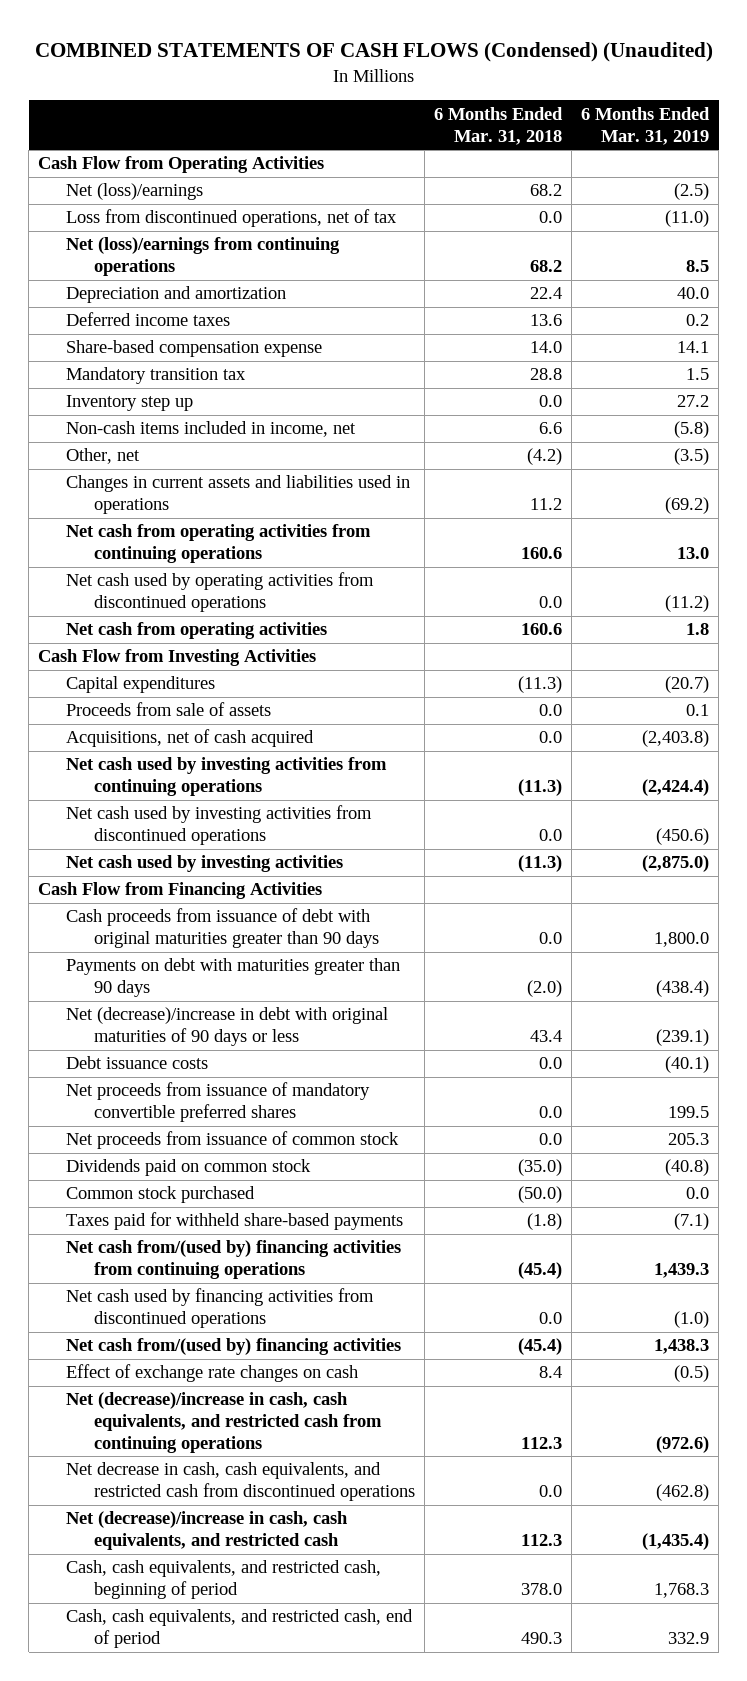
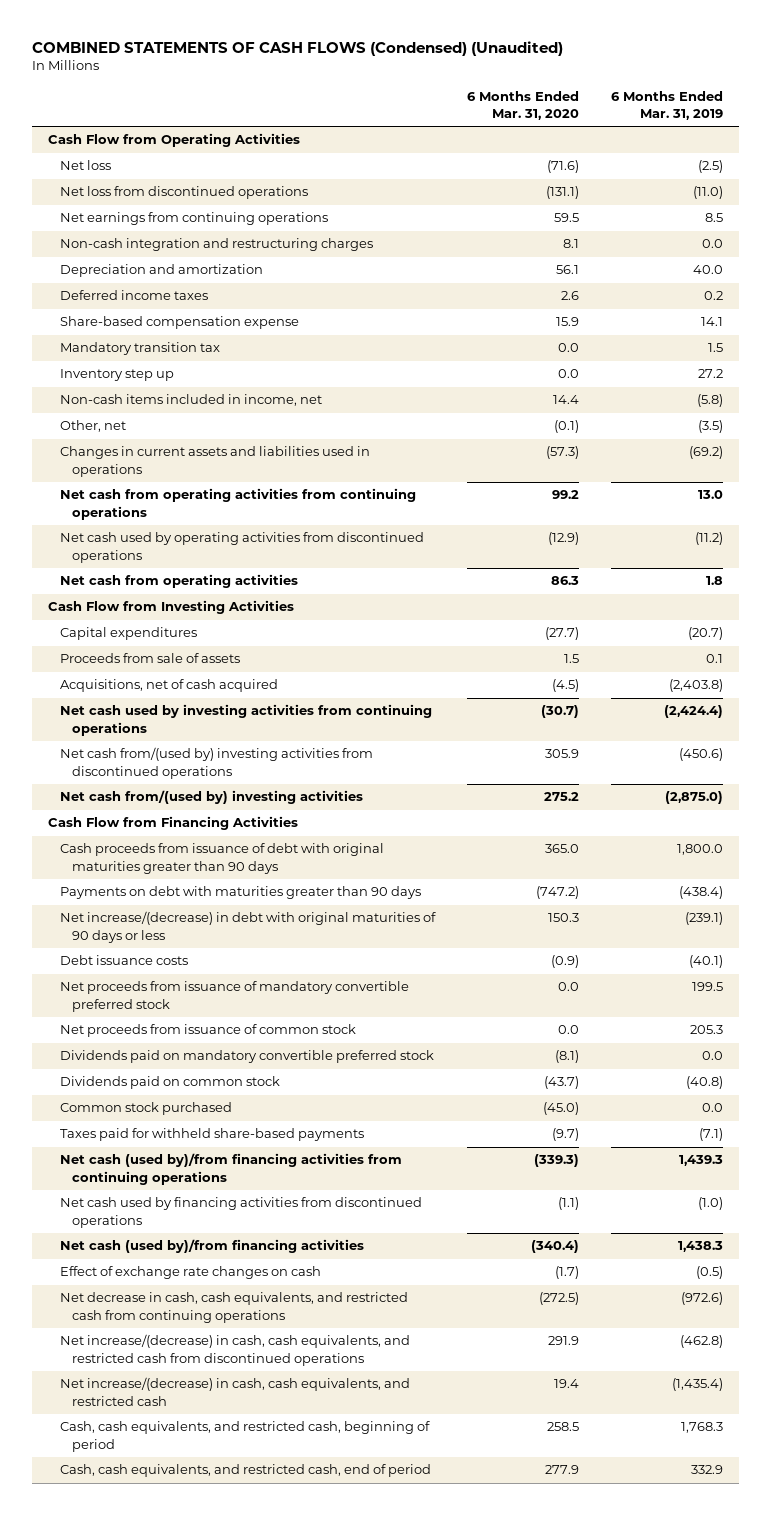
[434,106,564,145] 6 Months Ended Mar. 31, 2018 -> none
none -> [466,91,579,121] 6 Months Ended Mar. 31, 2020
[66,183,204,201] Net (loss)/earnings -> [59,160,111,171] Net loss
[66,209,398,228] Loss from discontinued operations, net of tax -> [59,186,308,200] Net loss from discontinued operations
[66,237,341,277] Net (loss)/earnings from continuing operations -> [59,212,328,226] Net earnings from continuing operations
none -> [59,238,373,252] Non-cash integration and restructuring charges
[66,805,373,846] Net cash used by investing activities from discontinued operations -> [59,747,373,779] Net cash from/(used by) investing activities from discontinued operations
[66,855,344,873] Net cash used by investing activities -> [59,790,363,805] Net cash from/(used by) investing activities
[66,1007,389,1047] Net (decrease)/increase in debt with original maturities of 90 days or less -> [59,911,436,943] Net increase/(decrease) in debt with original maturities of 90 days or less
[66,1082,371,1123] Net proceeds from issuance of mandatory convertible preferred shares -> [59,981,409,1012] Net proceeds from issuance of mandatory convertible preferred stock
none -> [59,1050,434,1064] Dividends paid on mandatory convertible preferred stock
[66,1240,402,1280] Net cash from/(used by) financing activities from continuing operations -> [59,1153,402,1185] Net cash (used by)/from financing activities from continuing operations
[66,1338,402,1356] Net cash from/(used by) financing activities -> [59,1239,364,1254] Net cash (used by)/from financing activities
[66,1392,383,1454] Net (decrease)/increase in cash, cash equivalents, and restricted cash from continuing operations -> [59,1292,408,1323] Net decrease in cash, cash equivalents, and restricted cash from continuing operations
[66,1462,416,1502] Net decrease in cash, cash equivalents, and restricted cash from discontinued operations -> [59,1334,410,1366] Net increase/(decrease) in cash, cash equivalents, and restricted cash from discontinued operations
[66,1511,349,1551] Net (decrease)/increase in cash, cash equivalents, and restricted cash -> [59,1377,410,1406] Net increase/(decrease) in cash, cash equivalents, and restricted cash

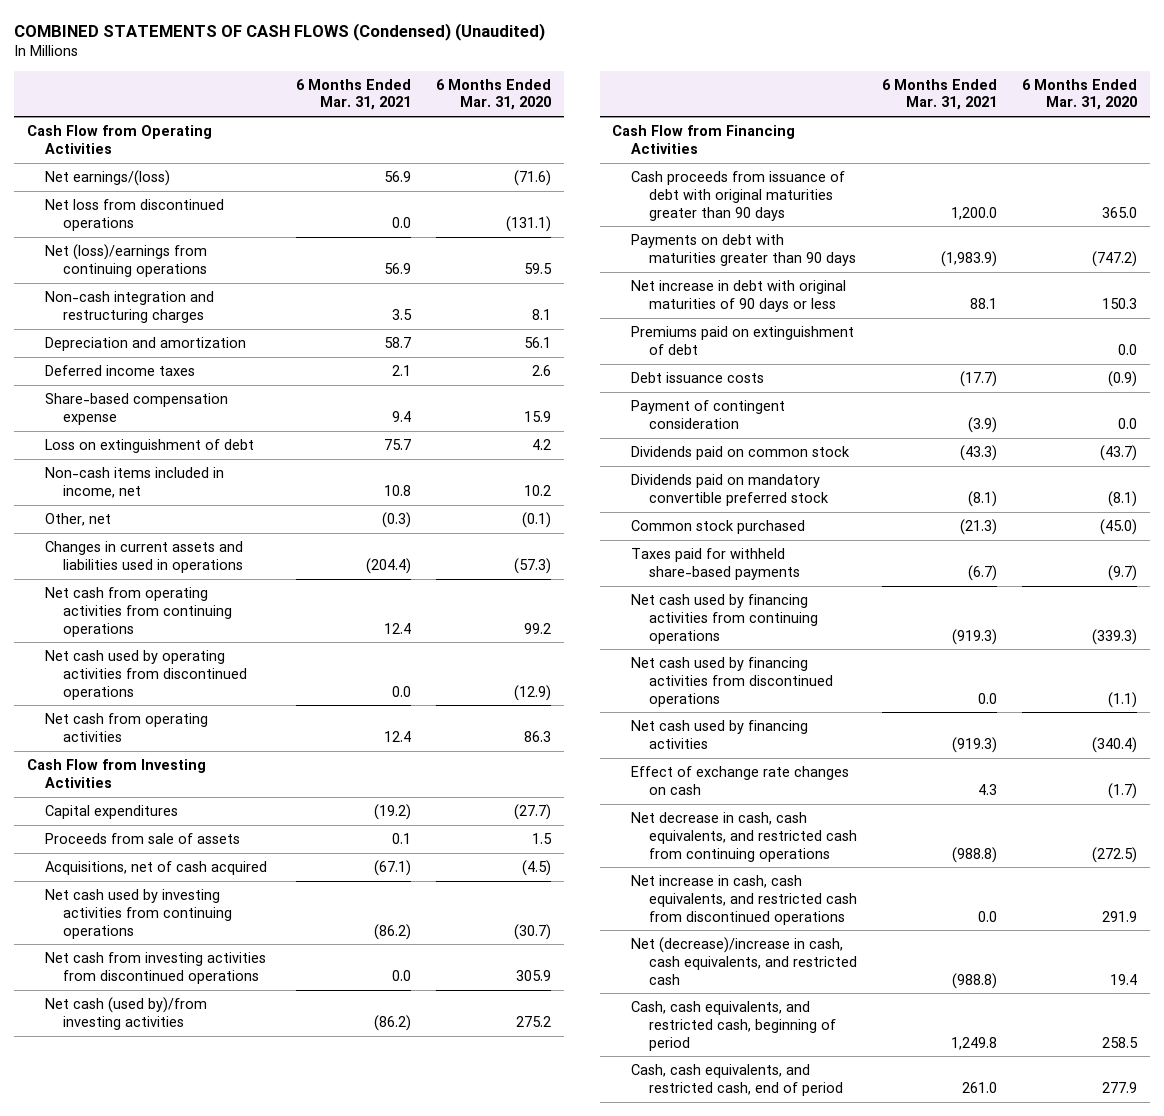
[610,91,723,121] 6 Months Ended Mar. 31, 2019 -> none
none -> [296,78,412,111] 6 Months Ended Mar. 31, 2021
[59,160,111,171] Net loss -> [44,170,170,187] Net earnings/(loss)
[59,212,328,226] Net earnings from continuing operations -> [44,244,208,277] Net (loss)/earnings from continuing operations
[59,342,220,356] Mandatory transition tax -> none
[59,369,174,382] Inventory step up -> none
none -> [44,439,254,454] Loss on extinguishment of debt
[552,395,579,405] 14.4 -> [524,484,552,496] 10.2
[59,747,373,779] Net cash from/(used by) investing activities from discontinued operations -> [44,952,266,984] Net cash from investing activities from discontinued operations
[59,790,363,805] Net cash from/(used by) investing activities -> [44,997,207,1030] Net cash (used by)/from investing activities
[59,911,436,943] Net increase/(decrease) in debt with original maturities of 90 days or less -> [630,280,846,312] Net increase in debt with original maturities of 90 days or less
none -> [630,326,854,355] Premiums paid on extinguishment of debt
[59,981,409,1012] Net proceeds from issuance of mandatory convertible preferred stock -> none
[59,1024,356,1038] Net proceeds from issuance of common stock -> none
none -> [630,400,785,429] Payment of contingent consideration
[59,1050,434,1064] Dividends paid on mandatory convertible preferred stock -> [630,474,830,506] Dividends paid on mandatory convertible preferred stock
[59,1153,402,1185] Net cash (used by)/from financing activities from continuing operations -> [630,594,819,644] Net cash used by financing activities from continuing operations
[59,1239,364,1254] Net cash (used by)/from financing activities -> [630,720,808,749] Net cash used by financing activities
[59,1334,410,1366] Net increase/(decrease) in cash, cash equivalents, and restricted cash from discontinued operations -> [630,875,858,925] Net increase in cash, cash equivalents, and restricted cash from discontinued operations
[59,1377,410,1406] Net increase/(decrease) in cash, cash equivalents, and restricted cash -> [630,937,858,985] Net (decrease)/increase in cash, cash equivalents, and restricted cash

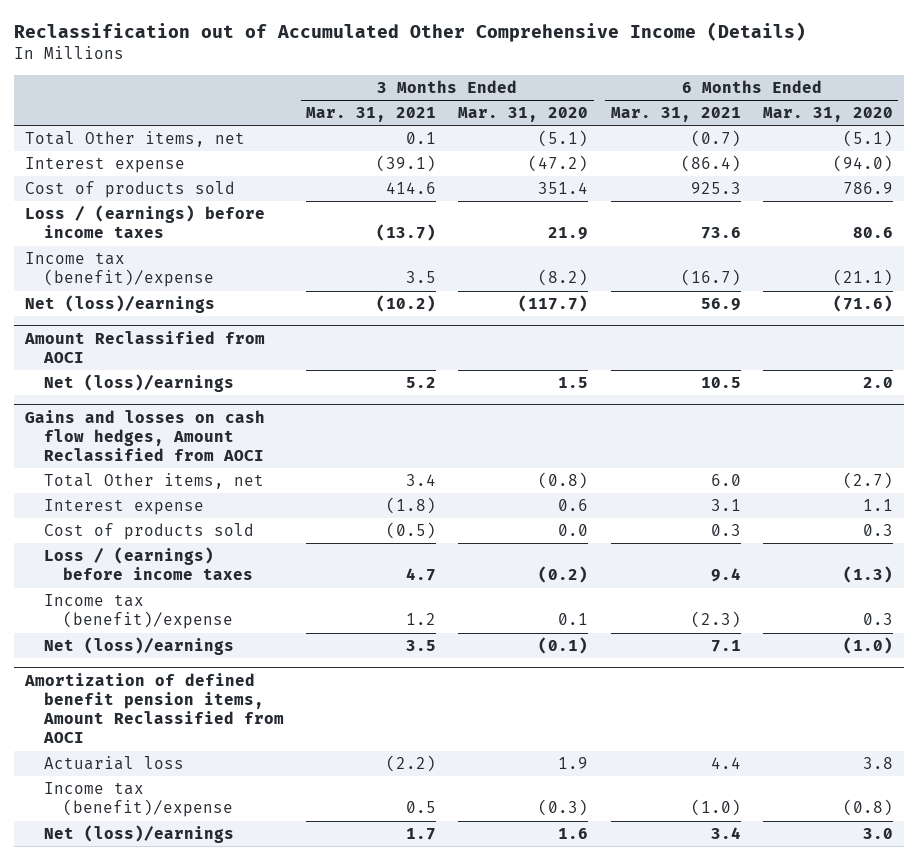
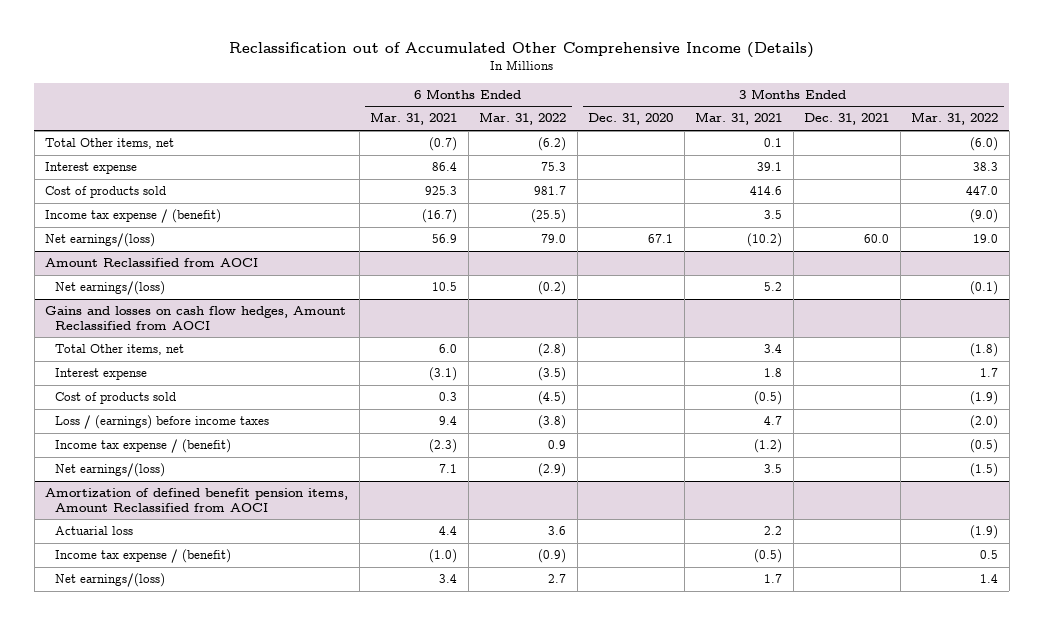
[458,107,589,123] Mar. 31, 2020 -> none
[762,107,893,123] Mar. 31, 2020 -> none
none -> [479,112,567,126] Mar. 31, 2022
none -> [588,113,674,126] Dec. 31, 2020
none -> [804,113,890,126] Dec. 31, 2021
none -> [911,112,999,126] Mar. 31, 2022
[376,155,437,173] (39.1) -> [757,162,783,172] 39.1
[680,155,741,173] (86.4) -> [432,162,458,172] 86.4
[25,205,266,239] Loss / (earnings) before income taxes -> none
[25,252,215,288] Income tax (benefit)/expense -> [45,209,222,224] Income tax expense / (benefit)
[25,295,216,314] Net (loss)/earnings -> [45,233,156,248] Net earnings/(loss)
[44,374,235,393] Net (loss)/earnings -> [54,281,165,296] Net earnings/(loss)
[386,497,437,515] (1.8) -> [764,368,783,378] 1.8
[710,499,741,512] 3.1 -> [429,367,458,382] (3.1)
[44,594,233,630] Income tax (benefit)/expense -> [54,439,231,454] Income tax expense / (benefit)
[406,613,437,626] 1.2 -> [754,439,783,454] (1.2)
[44,637,235,656] Net (loss)/earnings -> [54,463,165,478] Net earnings/(loss)
[386,755,437,773] (2.2) -> [764,526,783,536] 2.2
[44,782,233,818] Income tax (benefit)/expense -> [54,549,231,564] Income tax expense / (benefit)
[406,801,437,814] 0.5 -> [754,549,783,564] (0.5)
[44,825,235,844] Net (loss)/earnings -> [54,573,165,588] Net earnings/(loss)

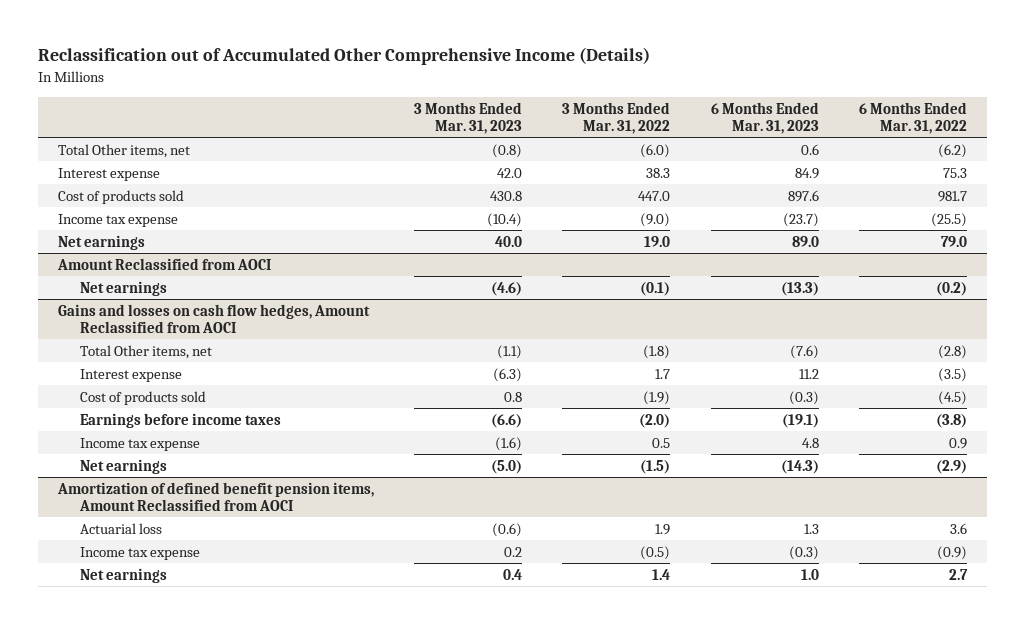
[370,112,458,126] Mar. 31, 2021 -> none
[588,113,674,126] Dec. 31, 2020 -> none
[695,112,783,126] Mar. 31, 2021 -> none
[804,113,890,126] Dec. 31, 2021 -> none
none -> [414,101,523,135] 3 Months Ended Mar. 31, 2023
none -> [710,101,819,135] 6 Months Ended Mar. 31, 2023
[45,209,222,224] Income tax expense / (benefit) -> [57,213,178,227] Income tax expense
[45,233,156,248] Net earnings/(loss) -> [57,234,145,250] Net earnings
[54,281,165,296] Net earnings/(loss) -> [80,280,168,296] Net earnings
[54,415,269,430] Loss / (earnings) before income taxes -> [80,412,282,428] Earnings before income taxes
[54,439,231,454] Income tax expense / (benefit) -> [80,437,201,451] Income tax expense
[970,439,999,454] (0.5) -> [652,437,671,448] 0.5
[54,463,165,478] Net earnings/(loss) -> [80,458,168,474] Net earnings
[970,525,999,540] (1.9) -> [655,523,671,535] 1.9
[54,549,231,564] Income tax expense / (benefit) -> [80,546,201,560] Income tax expense
[980,550,999,560] 0.5 -> [640,545,671,560] (0.5)
[54,573,165,588] Net earnings/(loss) -> [80,567,168,583] Net earnings

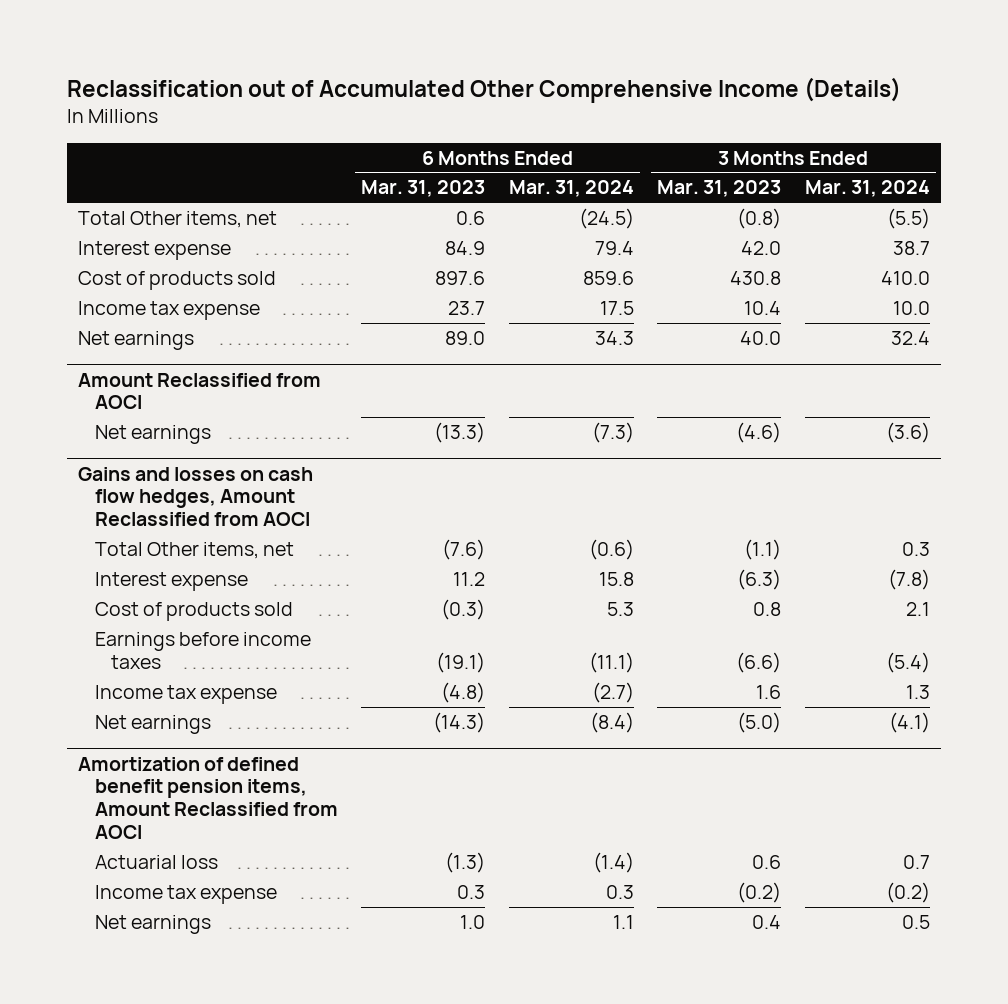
[562,101,671,135] 3 Months Ended Mar. 31, 2022 -> none
[858,101,967,135] 6 Months Ended Mar. 31, 2022 -> none
none -> [508,180,634,198] Mar. 31, 2024
none -> [804,180,930,198] Mar. 31, 2024
[487,212,523,227] (10.4) -> [744,301,782,316] 10.4
[782,212,819,227] (23.7) -> [448,301,486,316] 23.7
[495,436,523,451] (1.6) -> [756,685,782,700] 1.6
[801,437,819,448] 4.8 -> [441,682,486,704] (4.8)
[492,522,523,537] (0.6) -> [752,855,782,870] 0.6
[803,523,819,534] 1.3 -> [445,852,486,874] (1.3)
[504,546,523,557] 0.2 -> [737,882,782,904] (0.2)
[788,545,819,560] (0.3) -> [457,885,486,900] 0.3

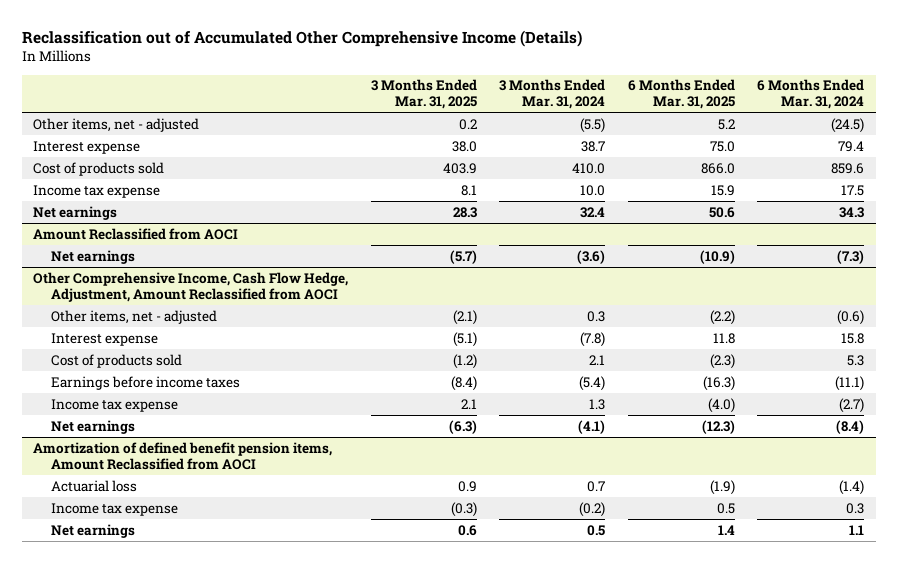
[361,180,486,198] Mar. 31, 2023 -> none
[657,180,782,198] Mar. 31, 2023 -> none
none -> [370,79,477,110] 3 Months Ended Mar. 31, 2025
none -> [627,79,735,110] 6 Months Ended Mar. 31, 2025
[78,211,278,229] Total Other items, net -> [33,117,200,132] Other items, net - adjusted
[78,466,314,527] Gains and losses on cash flow hedges, Amount Reclassified from AOCI -> none
none -> [33,271,349,302] Other Comprehensive Income, Cash Flow Hedge, Adjustment, Amount Reclassified from AOCI
[94,542,294,560] Total Other items, net -> [51,309,218,324] Other items, net - adjusted

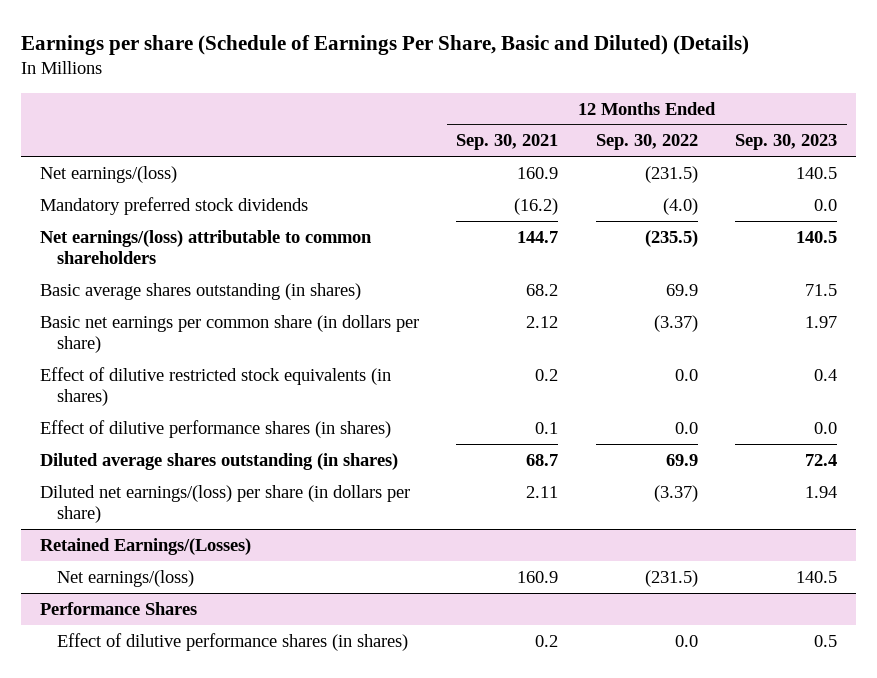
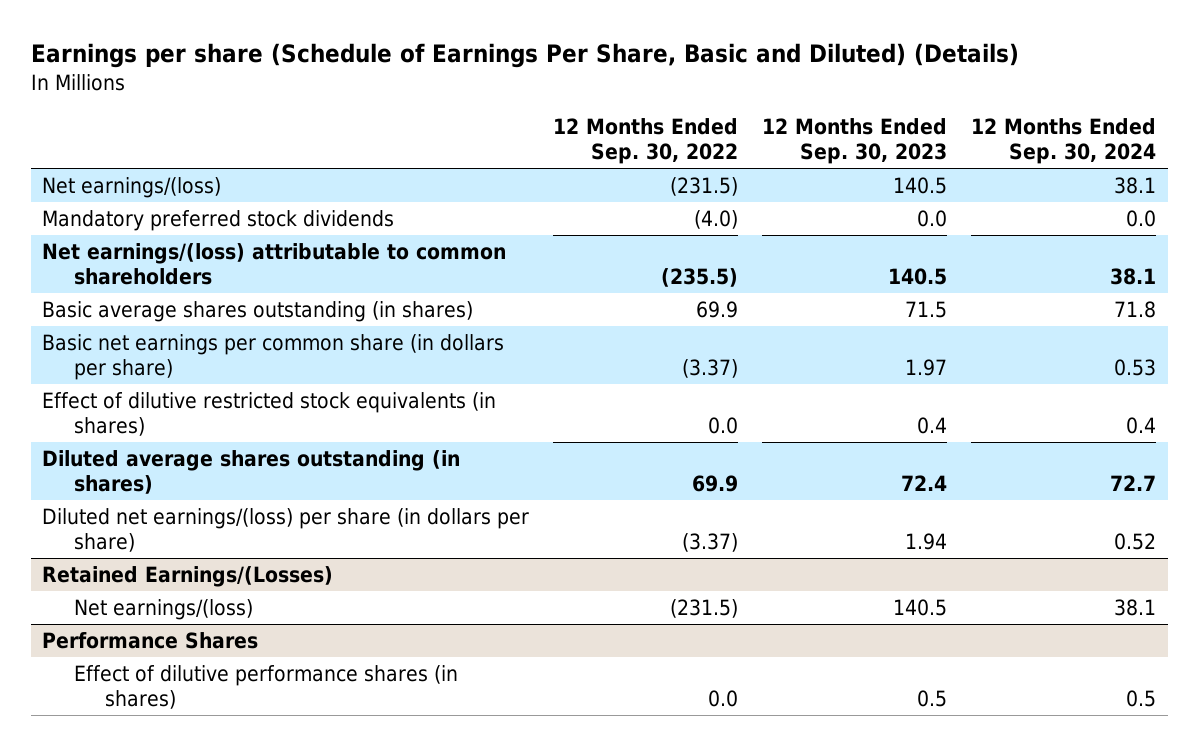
[456,134,559,151] Sep. 30, 2021 -> none
none -> [971,118,1157,165] 12 Months Ended Sep. 30, 2024
[39,419,391,438] Effect of dilutive performance shares (in shares) -> none

